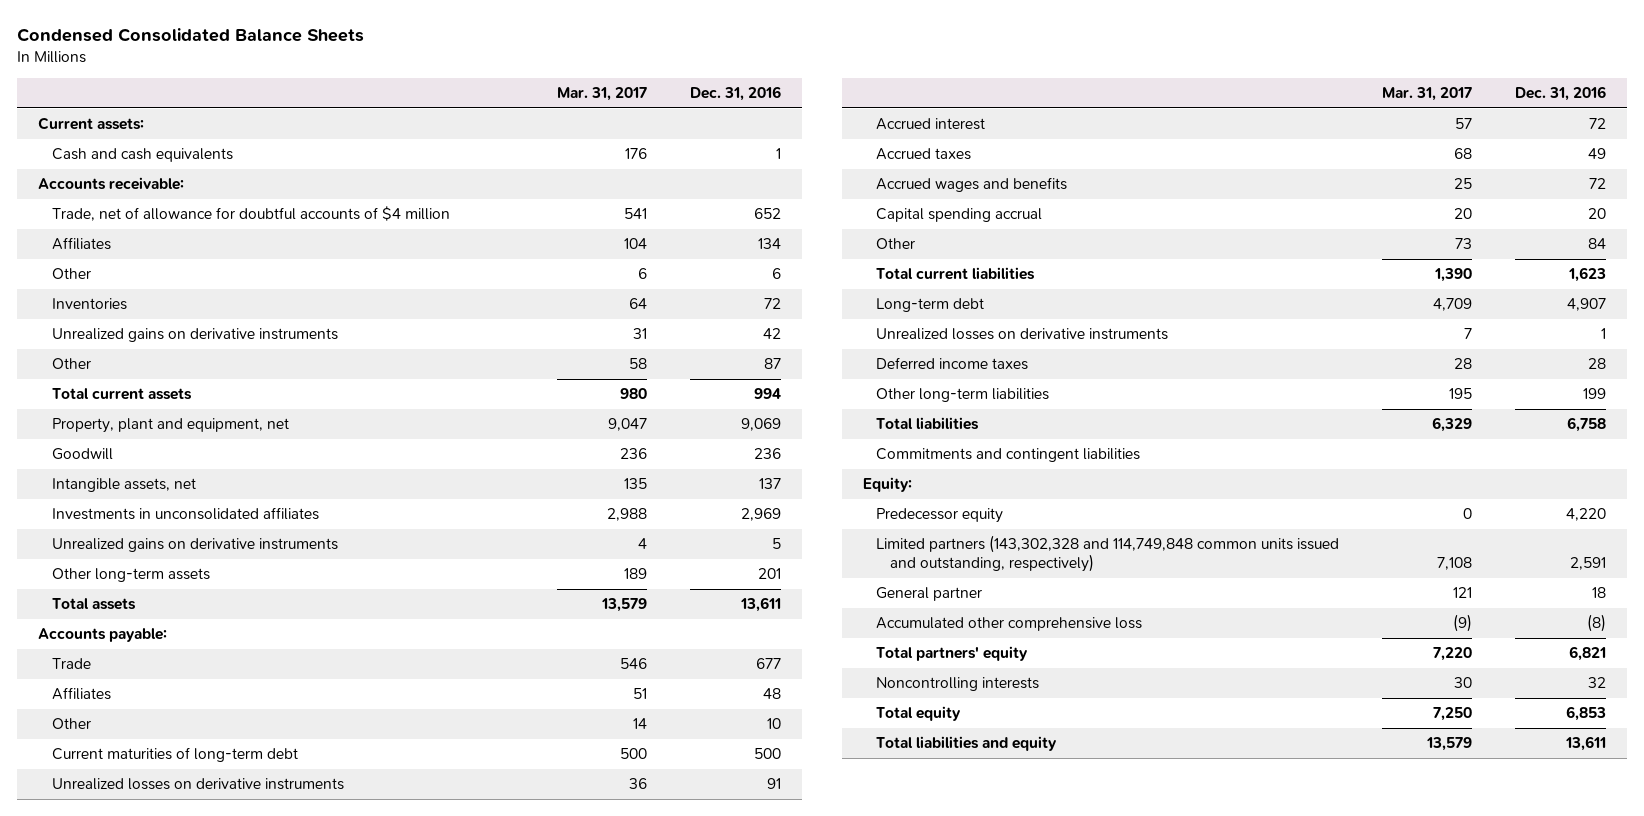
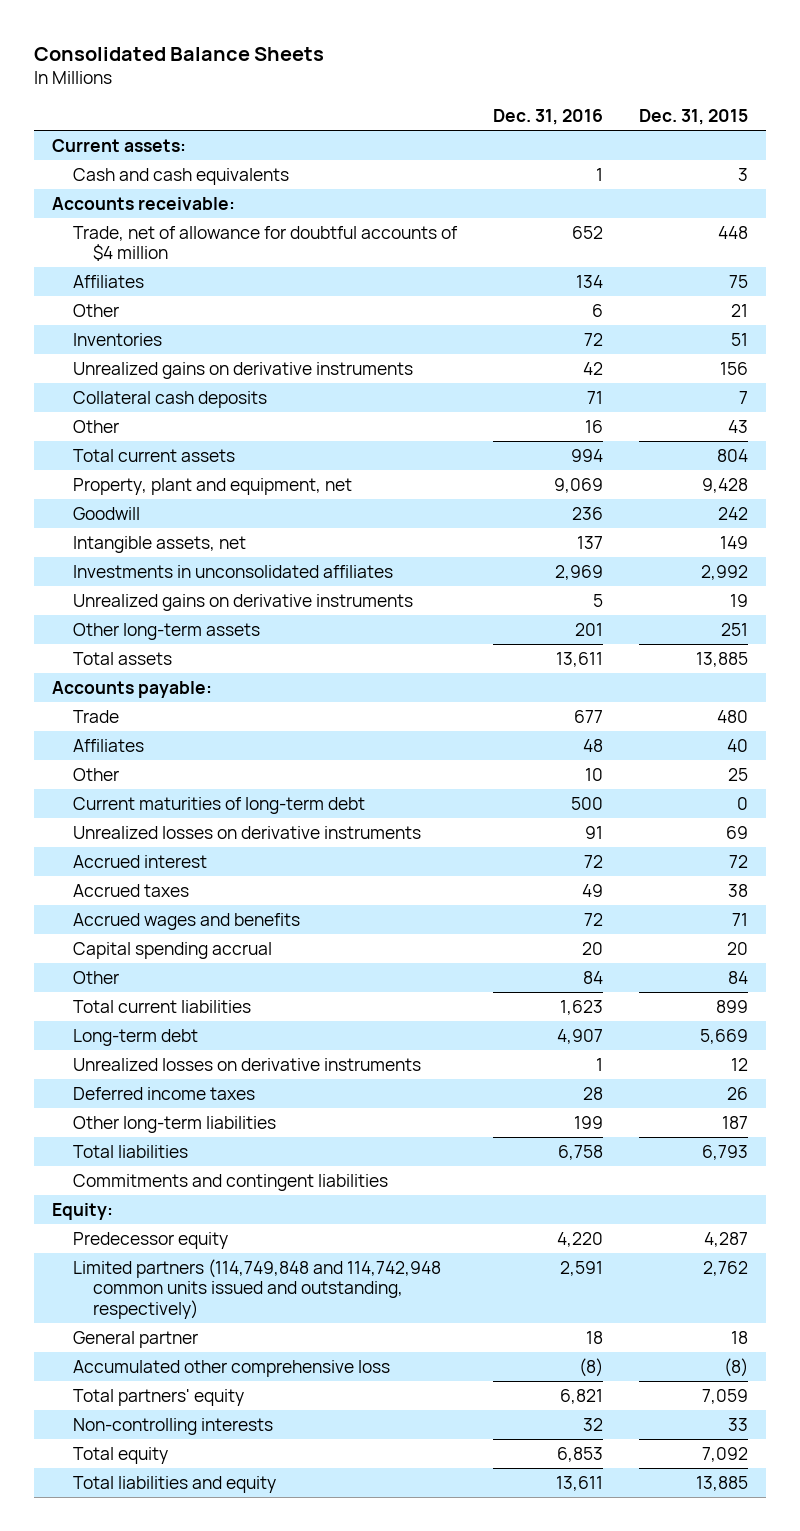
[16,27,364,42] Condensed Consolidated Balance Sheets -> [33,46,324,61] Consolidated Balance Sheets
[557,87,648,102] Mar. 31, 2017 -> none
none -> [639,108,749,125] Dec. 31, 2015
none -> [72,390,267,408] Collateral cash deposits
[763,358,781,370] 87 -> [584,419,603,433] 16
[876,535,1340,573] Limited partners (143,302,328 and 114,749,848 common units issued and outstanding, respectively) -> [72,1258,441,1320] Limited partners (114,749,848 and 114,742,948 common units issued and outstanding, respectively)
[876,677,1040,692] Noncontrolling interests -> [72,1417,273,1435] Non-controlling interests

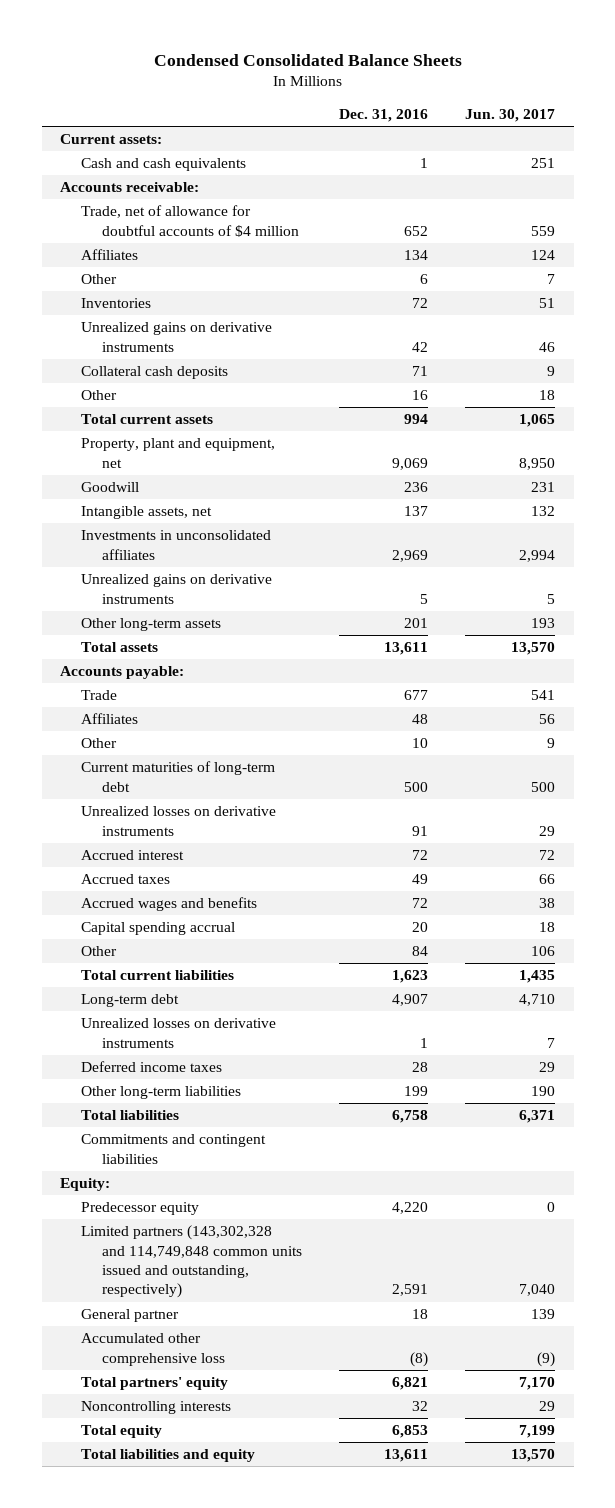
[33,46,324,61] Consolidated Balance Sheets -> [153,53,462,66] Condensed Consolidated Balance Sheets
[639,108,749,125] Dec. 31, 2015 -> none
none -> [465,108,556,122] Jun. 30, 2017
[72,1258,441,1320] Limited partners (114,749,848 and 114,742,948 common units issued and outstanding, respectively) -> [80,1225,302,1299] Limited partners (143,302,328 and 114,749,848 common units issued and outstanding, respectively)
[72,1417,273,1435] Non-controlling interests -> [80,1401,231,1415] Noncontrolling interests

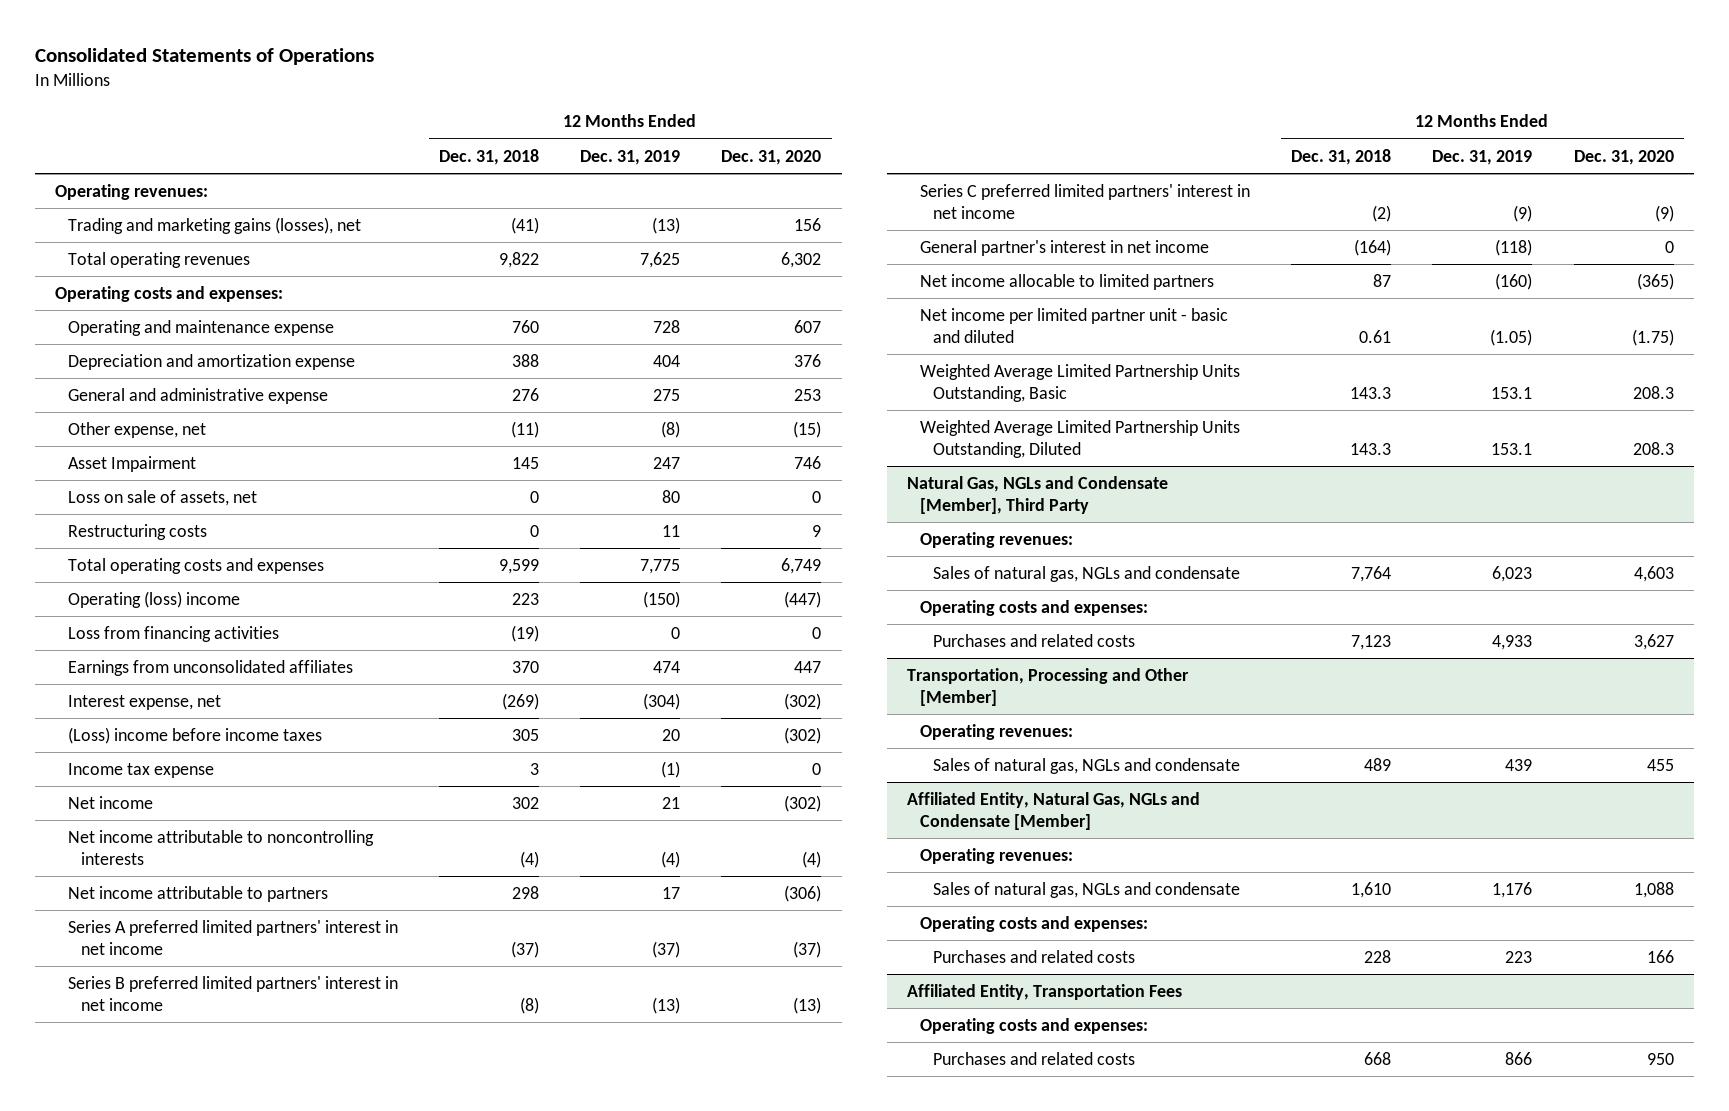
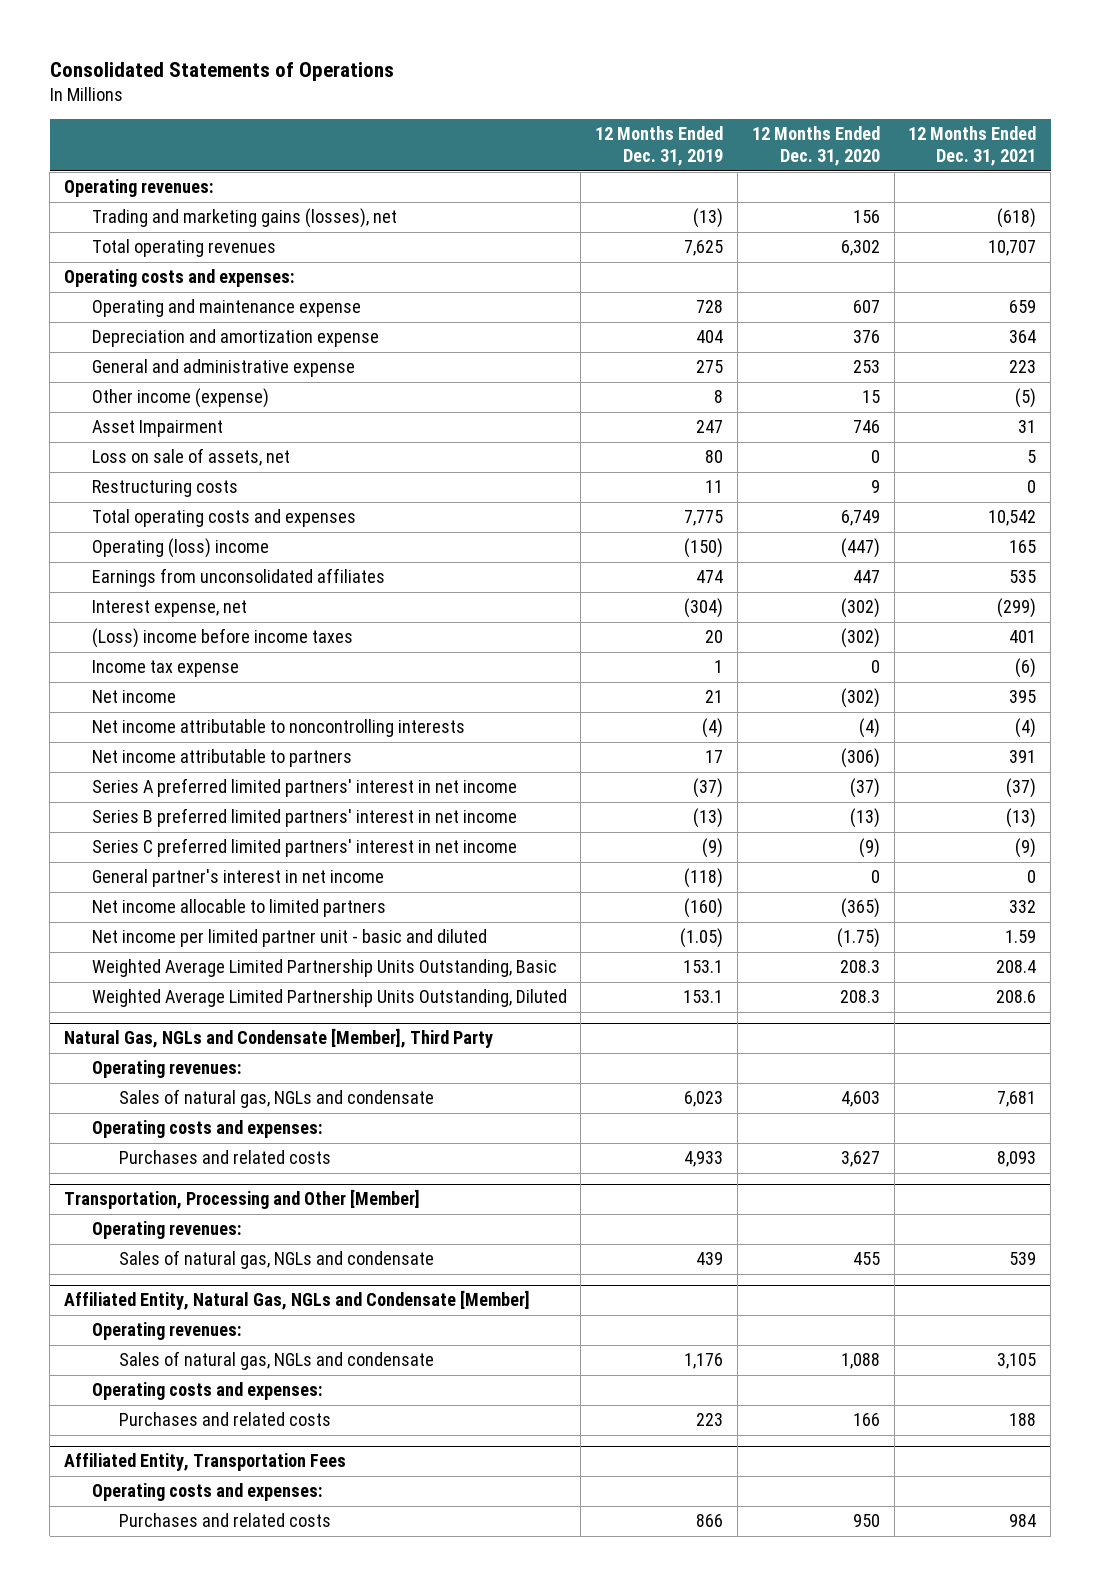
[439,148,540,165] Dec. 31, 2018 -> none
none -> [908,126,1037,167] 12 Months Ended Dec. 31, 2021
[68,422,207,439] Other expense, net -> [91,388,269,409] Other income (expense)
[661,421,681,439] (8) -> [714,390,724,404] 8
[793,421,822,439] (15) -> [861,390,880,404] 15
[68,626,280,643] Loss from financing activities -> none
[661,761,681,779] (1) -> [714,660,724,674] 1

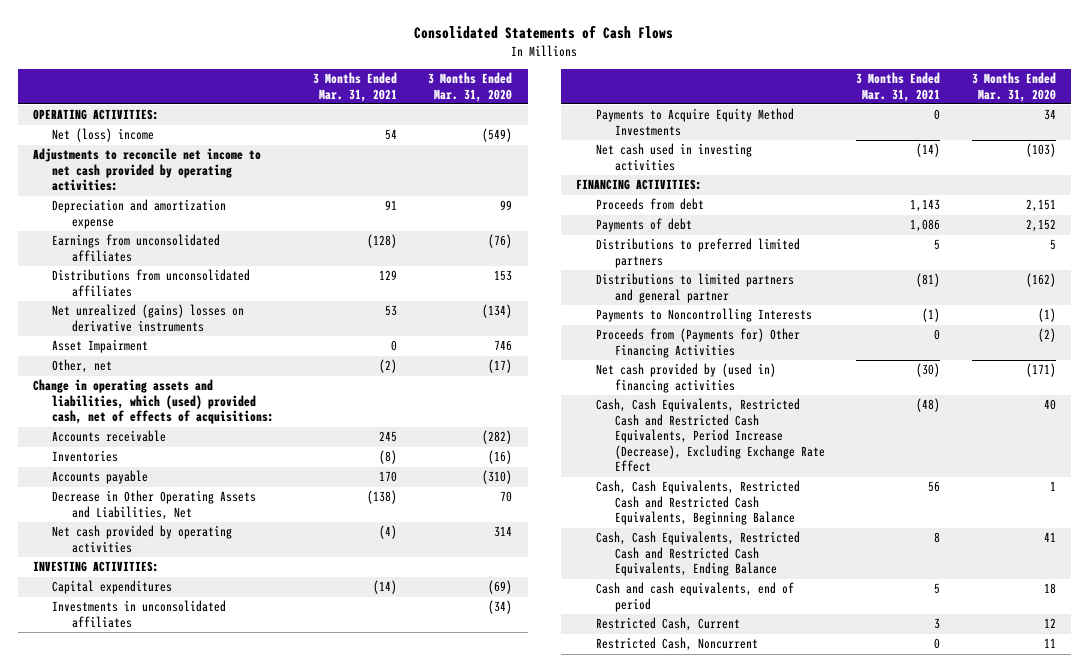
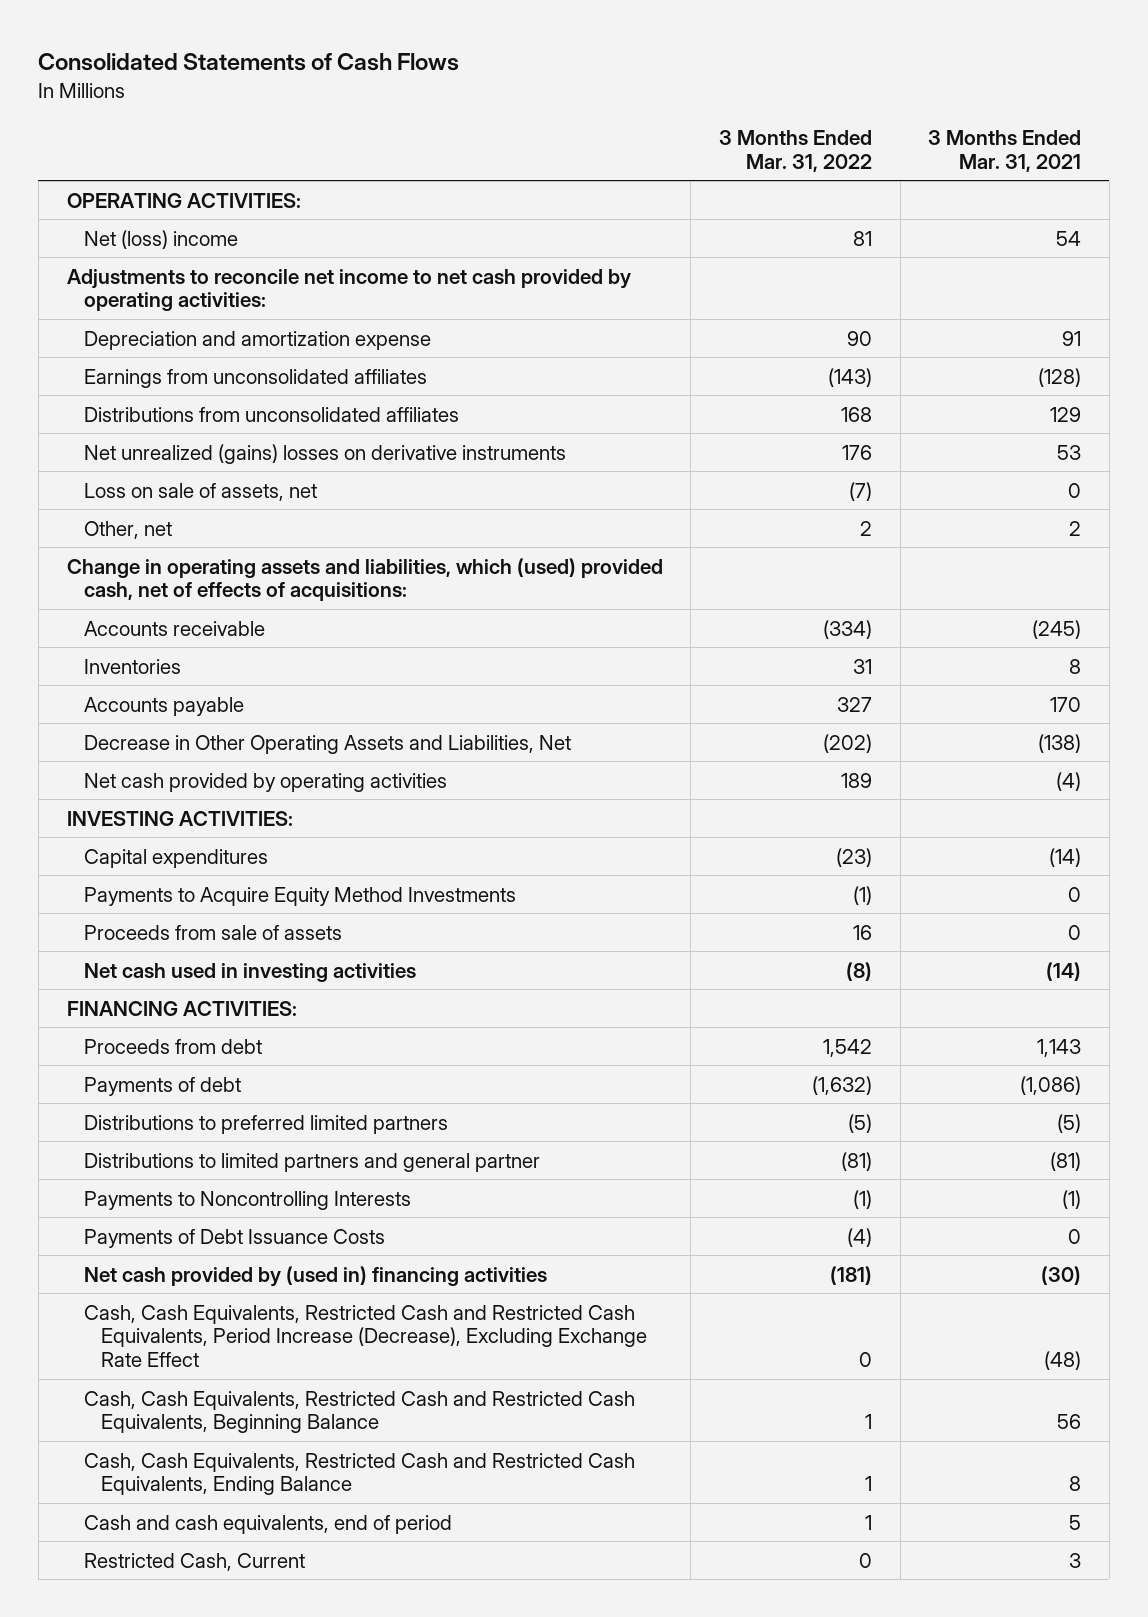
[428,72,513,102] 3 Months Ended Mar. 31, 2020 -> none
none -> [718,129,872,172] 3 Months Ended Mar. 31, 2022
[52,339,149,354] Asset Impairment -> none
none -> [83,482,317,501] Loss on sale of assets, net
[378,359,397,374] (2) -> [1069,520,1082,536] 2
[378,431,397,443] 245 -> [1032,619,1082,639] (245)
[378,450,397,465] (8) -> [1069,658,1082,674] 8
[52,600,227,628] Investments in unconsolidated affiliates -> none
none -> [83,924,342,940] Proceeds from sale of assets
[910,219,941,233] 1,086 -> [1020,1075,1082,1095] (1,086)
[934,239,941,251] 5 -> [1057,1113,1082,1133] (5)
[595,328,800,358] Proceeds from (Payments for) Other Financing Activities -> none
none -> [83,1228,385,1248] Payments of Debt Issuance Costs
[595,637,758,652] Restricted Cash, Noncurrent -> none

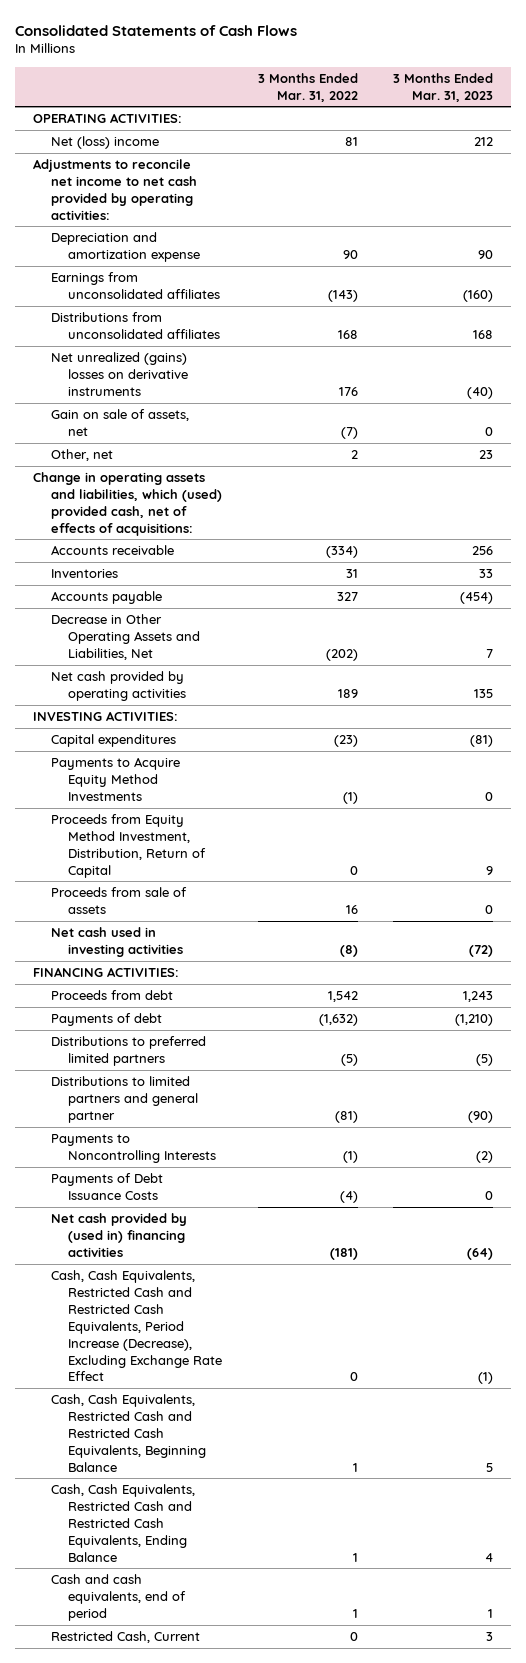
[928,129,1082,172] 3 Months Ended Mar. 31, 2021 -> none
none -> [392,72,493,102] 3 Months Ended Mar. 31, 2023
[83,482,317,501] Loss on sale of assets, net -> [50,409,189,436] Gain on sale of assets, net
none -> [50,814,207,878] Proceeds from Equity Method Investment, Distribution, Return of Capital

